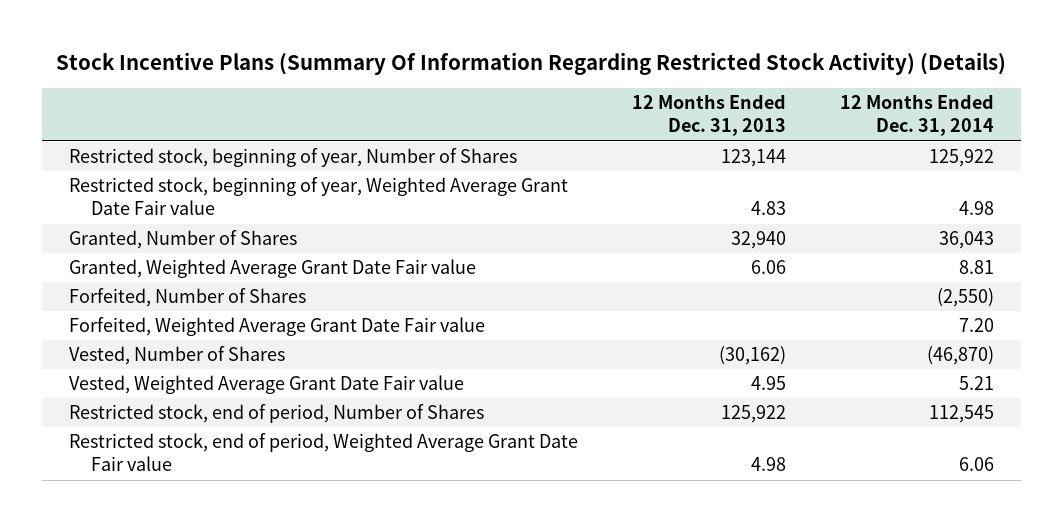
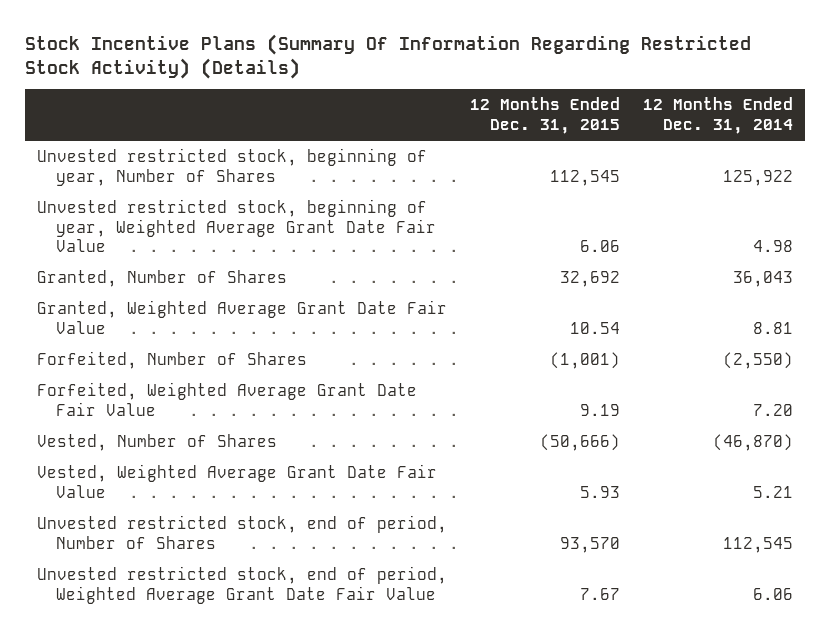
[631,94,786,137] 12 Months Ended Dec. 31, 2013 -> none
none -> [470,97,621,134] 12 Months Ended Dec. 31, 2015
[69,148,518,168] Restricted stock, beginning of year, Number of Shares -> [36,148,427,186] Unvested restricted stock, beginning of year, Number of Shares
[69,177,569,216] Restricted stock, beginning of year, Weighted Average Grant Date Fair value -> [36,199,437,253] Unvested restricted stock, beginning of year, Weighted Average Grant Date Fair Value
[69,259,477,279] Granted, Weighted Average Grant Date Fair value -> [36,300,447,334] Granted, Weighted Average Grant Date Fair Value
[69,317,486,337] Forfeited, Weighted Average Grant Date Fair value -> [36,382,417,416] Forfeited, Weighted Average Grant Date Fair Value
[69,375,465,395] Vested, Weighted Average Grant Date Fair value -> [36,464,437,498] Vested, Weighted Average Grant Date Fair Value
[69,404,485,424] Restricted stock, end of period, Number of Shares -> [36,515,447,549] Unvested restricted stock, end of period, Number of Shares
[69,433,579,472] Restricted stock, end of period, Weighted Average Grant Date Fair value -> [36,566,447,604] Unvested restricted stock, end of period, Weighted Average Grant Date Fair Value

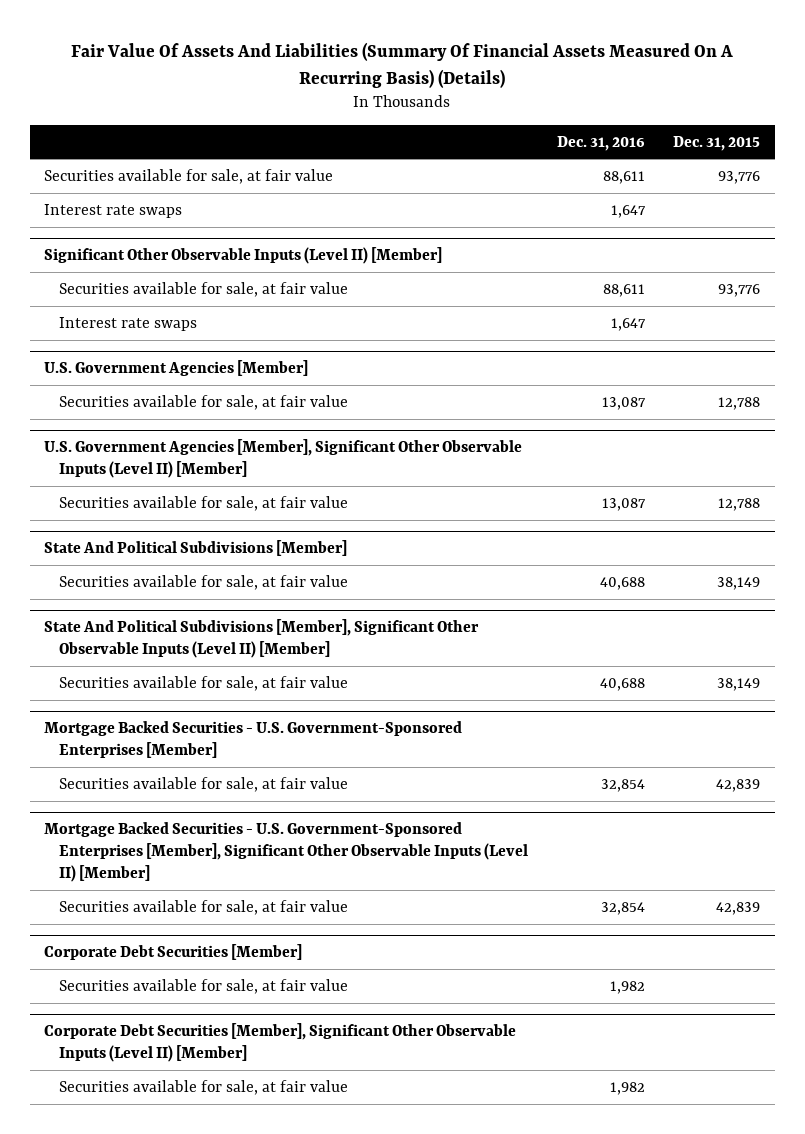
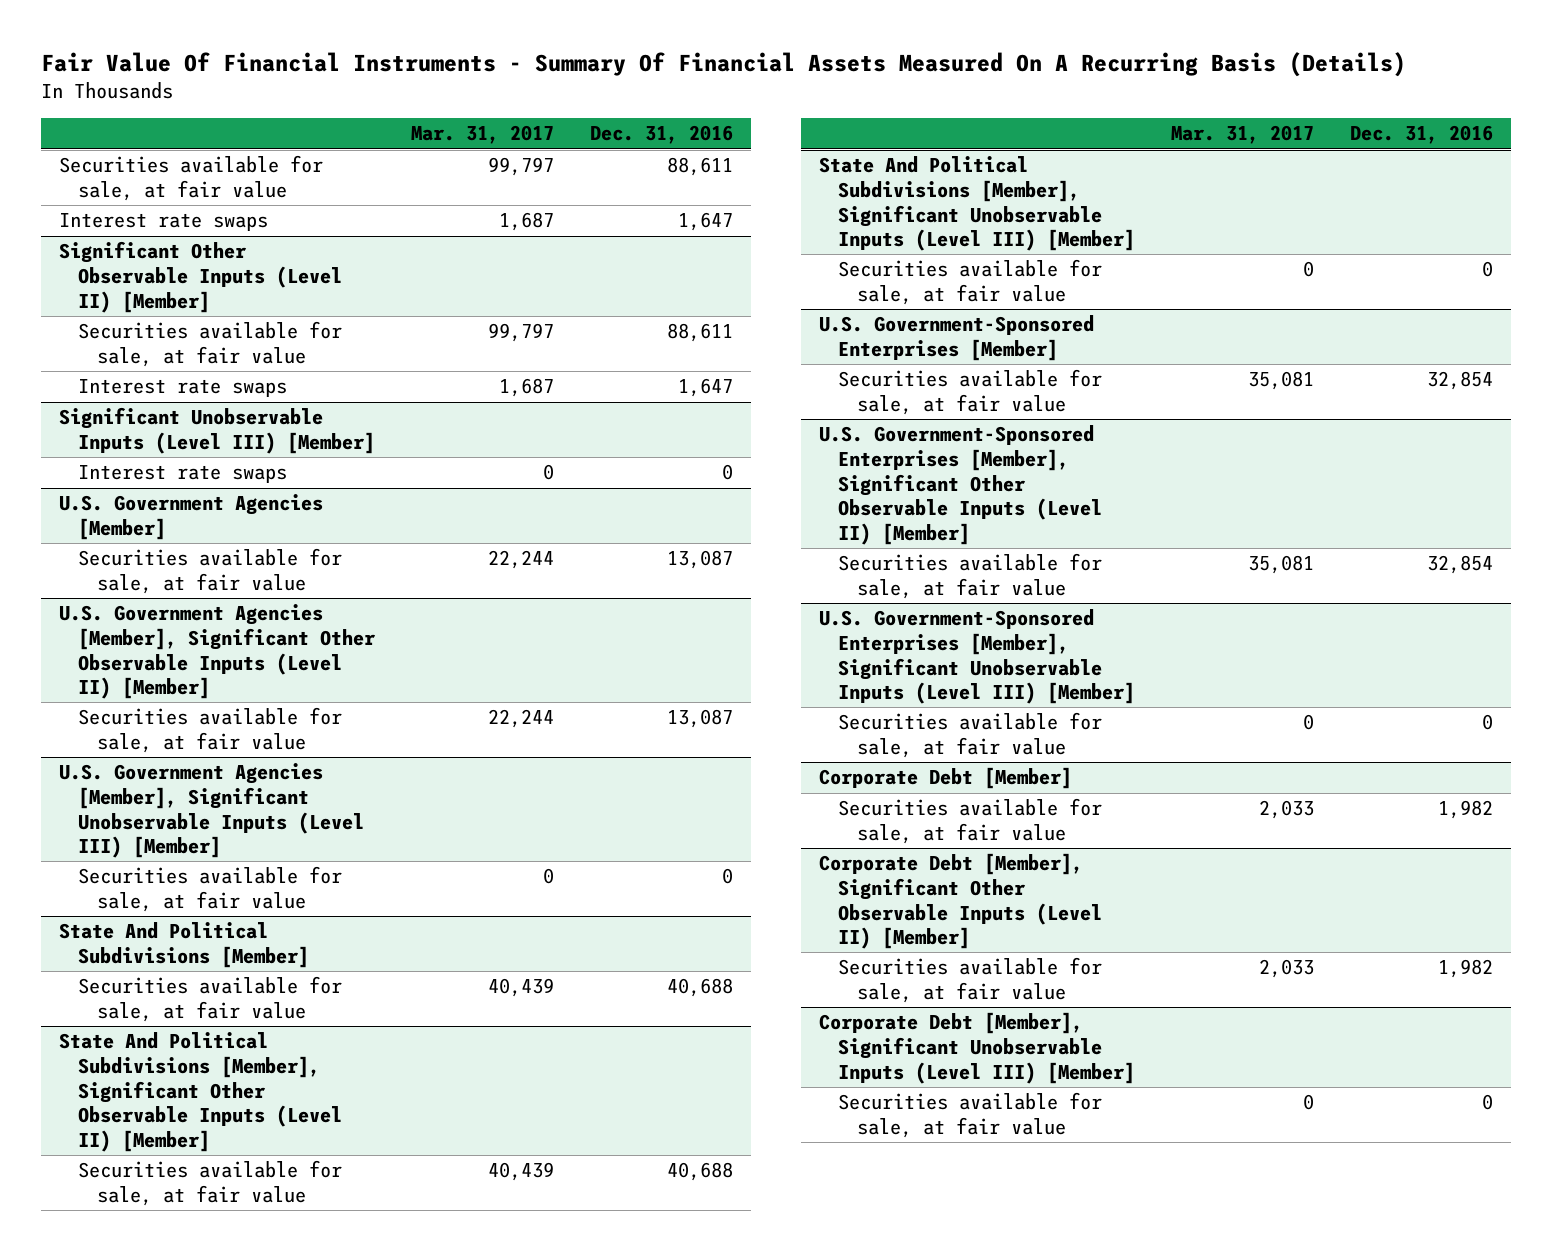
[71,41,734,88] Fair Value Of Assets And Liabilities (Summary Of Financial Assets Measured On A Recurring Basis) (Details) -> [40,52,1406,78] Fair Value Of Financial Instruments - Summary Of Financial Assets Measured On A Recurring Basis (Details)
[673,135,761,151] Dec. 31, 2015 -> none
none -> [410,125,554,145] Mar. 31, 2017
none -> [58,407,375,454] Significant Unobservable Inputs (Level III) [Member]
none -> [77,465,287,484] Interest rate swaps
none -> [58,763,364,859] U.S. Government Agencies [Member], Significant Unobservable Inputs (Level III) [Member]
none -> [77,866,342,912] Securities available for sale, at fair value
none -> [819,156,1135,252] State And Political Subdivisions [Member], Significant Unobservable Inputs (Level III) [Member]
none -> [837,259,1102,305] Securities available for sale, at fair value
[44,720,463,758] Mortgage Backed Securities - U.S. Government-Sponsored Enterprises [Member] -> [819,315,1095,361] U.S. Government-Sponsored Enterprises [Member]
[44,821,529,882] Mortgage Backed Securities - U.S. Government-Sponsored Enterprises [Member], Significant Other Observable Inputs (Level II) [Member] -> [819,425,1102,545] U.S. Government-Sponsored Enterprises [Member], Significant Other Observable Inputs (Level II) [Member]
none -> [819,609,1135,705] U.S. Government-Sponsored Enterprises [Member], Significant Unobservable Inputs (Level III) [Member]
none -> [837,712,1102,758] Securities available for sale, at fair value
[44,943,303,960] Corporate Debt Securities [Member] -> [819,767,1073,790] Corporate Debt [Member]
[44,1022,517,1062] Corporate Debt Securities [Member], Significant Other Observable Inputs (Level II) [Member] -> [819,853,1102,950] Corporate Debt [Member], Significant Other Observable Inputs (Level II) [Member]
none -> [819,1012,1135,1084] Corporate Debt [Member], Significant Unobservable Inputs (Level III) [Member]
none -> [837,1092,1102,1138] Securities available for sale, at fair value

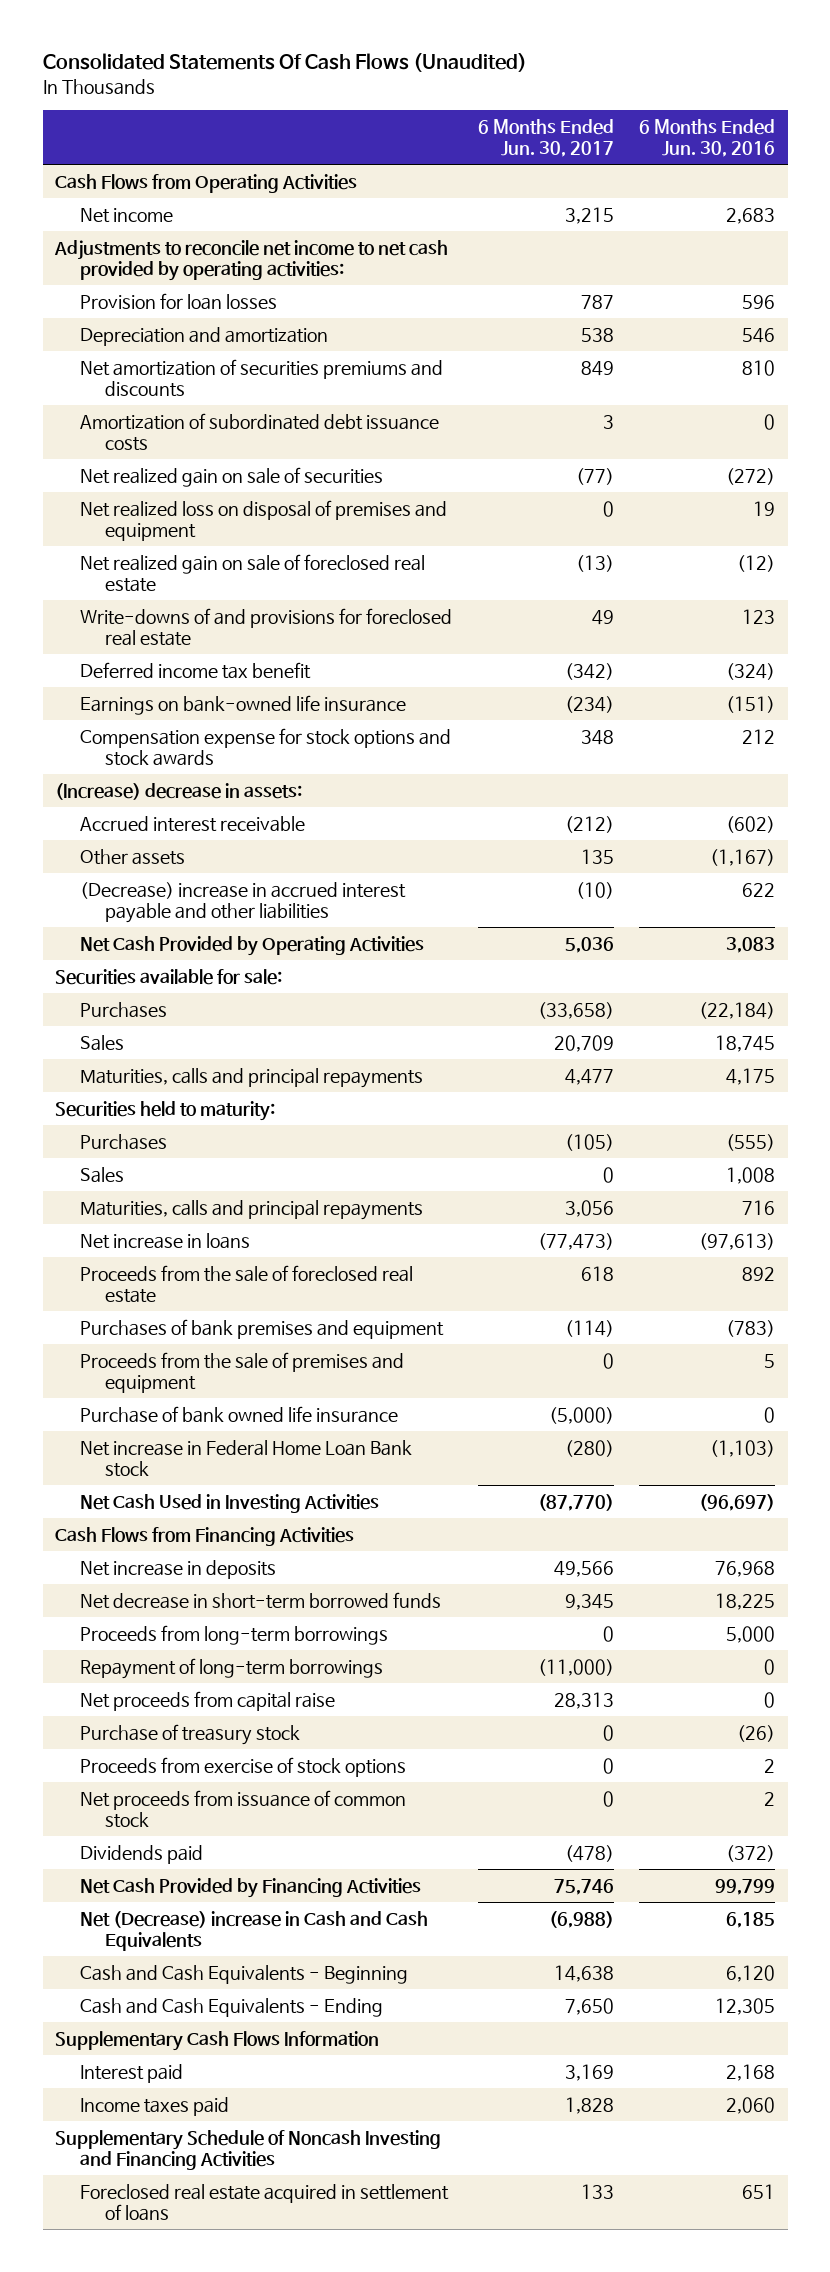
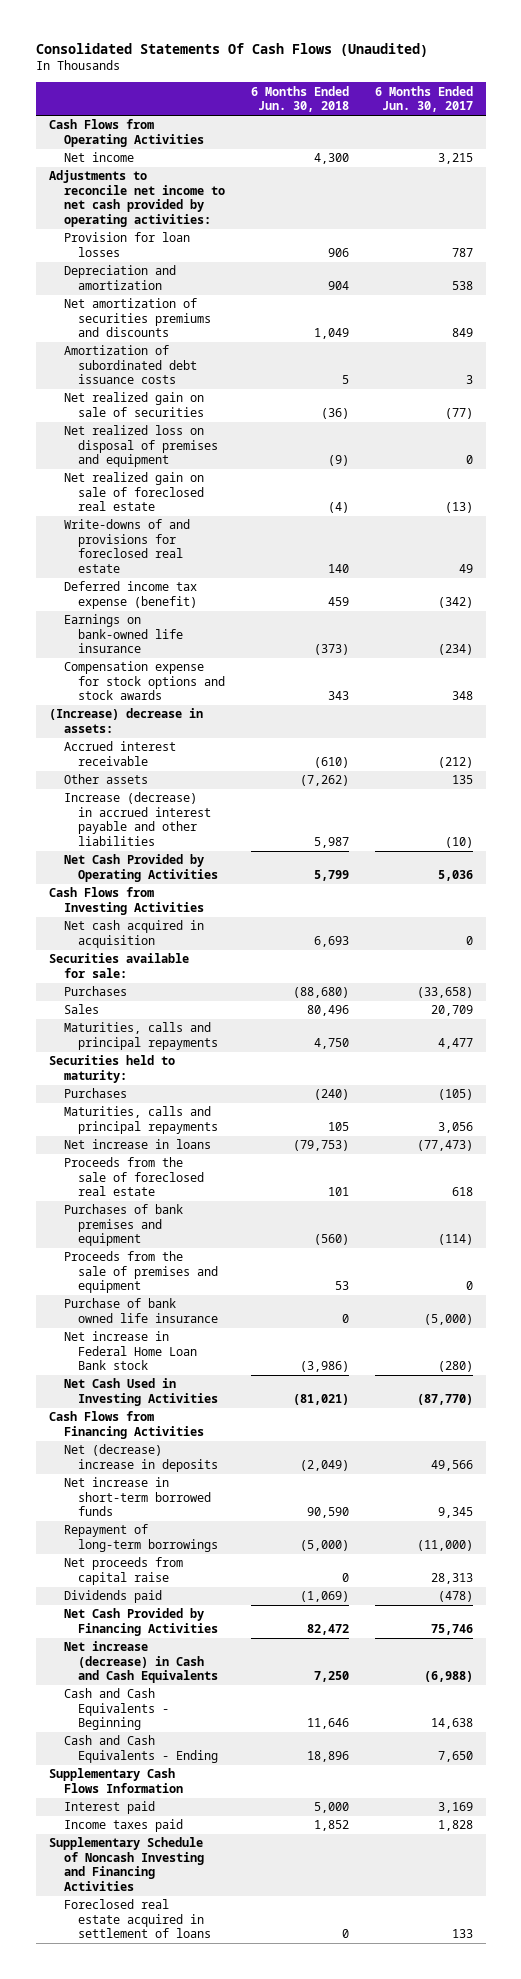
[639,118,776,157] 6 Months Ended Jun. 30, 2016 -> none
none -> [251,85,350,113] 6 Months Ended Jun. 30, 2018
[80,661,312,679] Deferred income tax benefit -> [63,581,198,609] Deferred income tax expense (benefit)
[80,881,407,923] (Decrease) increase in accrued interest payable and other liabilities -> [63,792,212,846] Increase (decrease) in accrued interest payable and other liabilities
none -> [48,887,204,915] Cash Flows from Investing Activities
none -> [63,920,204,948] Net cash acquired in acquisition
[80,1166,125,1183] Sales -> none
[80,1624,389,1645] Proceeds from long-term borrowings -> none
[80,1559,277,1579] Net increase in deposits -> [63,1444,219,1472] Net (decrease) increase in deposits
[80,1591,442,1609] Net decrease in short-term borrowed funds -> [63,1477,212,1517] Net increase in short-term borrowed funds
[80,1723,301,1745] Purchase of treasury stock -> none
[80,1756,407,1777] Proceeds from exercise of stock options -> none
[80,1789,407,1828] Net proceeds from issuance of common stock -> none
[80,1910,429,1951] Net (Decrease) increase in Cash and Cash Equivalents -> [63,1641,219,1684] Net increase (decrease) in Cash and Cash Equivalents

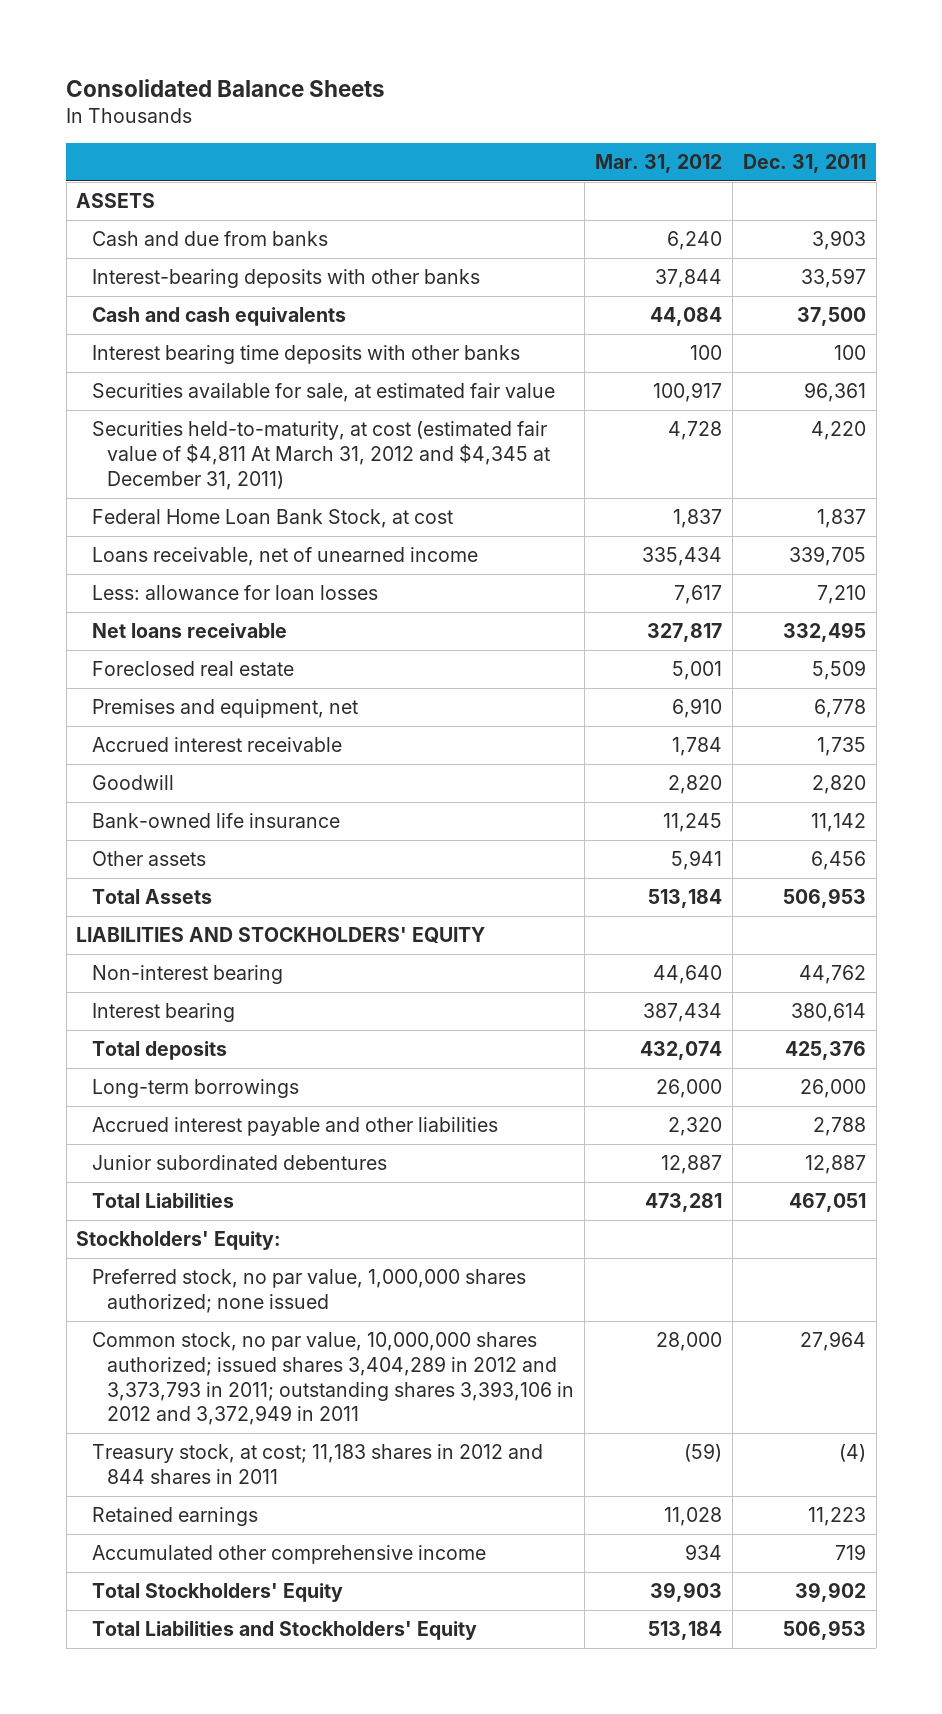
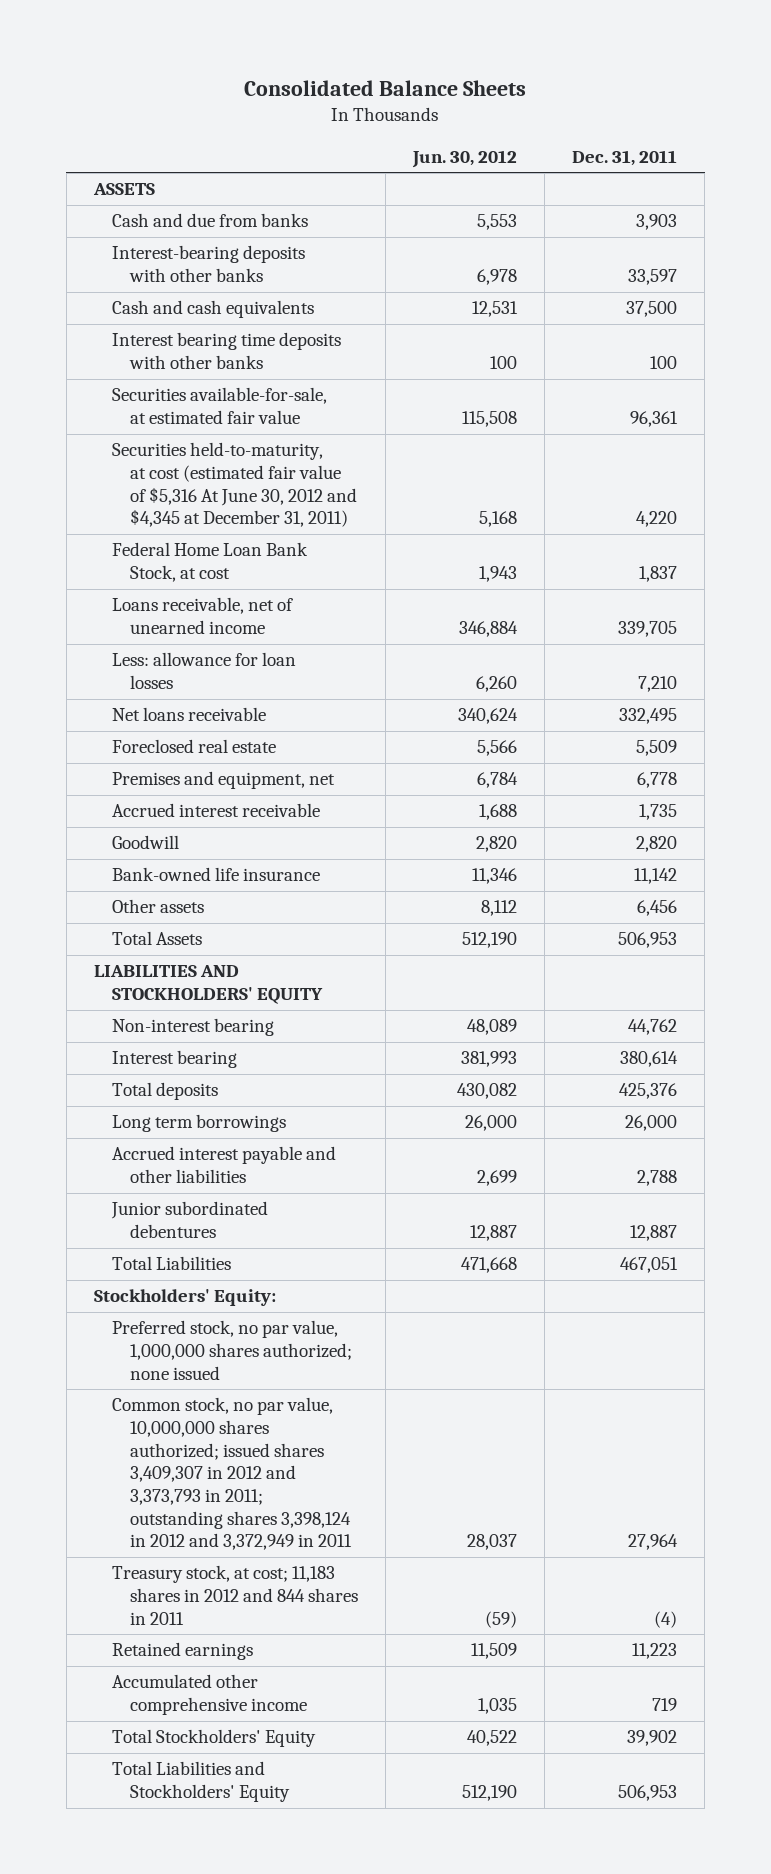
[595,153,723,173] Mar. 31, 2012 -> none
none -> [411,149,517,168] Jun. 30, 2012
[91,383,555,403] Securities available for sale, at estimated fair value -> [111,387,327,425] Securities available-for-sale, at estimated fair value
[91,421,551,490] Securities held-to-maturity, at cost (estimated fair value of $4,811 At March 31, 2012 and $4,345 at December 31, 2011) -> [111,442,357,528] Securities held-to-maturity, at cost (estimated fair value of $5,316 At June 30, 2012 and $4,345 at December 31, 2011)
[91,1079,299,1099] Long-term borrowings -> [111,1114,286,1133] Long term borrowings
[91,1332,575,1426] Common stock, no par value, 10,000,000 shares authorized; issued shares 3,404,289 in 2012 and 3,373,793 in 2011; outstanding shares 3,393,106 in 2012 and 3,372,949 in 2011 -> [111,1397,352,1551] Common stock, no par value, 10,000,000 shares authorized; issued shares 3,409,307 in 2012 and 3,373,793 in 2011; outstanding shares 3,398,124 in 2012 and 3,372,949 in 2011

